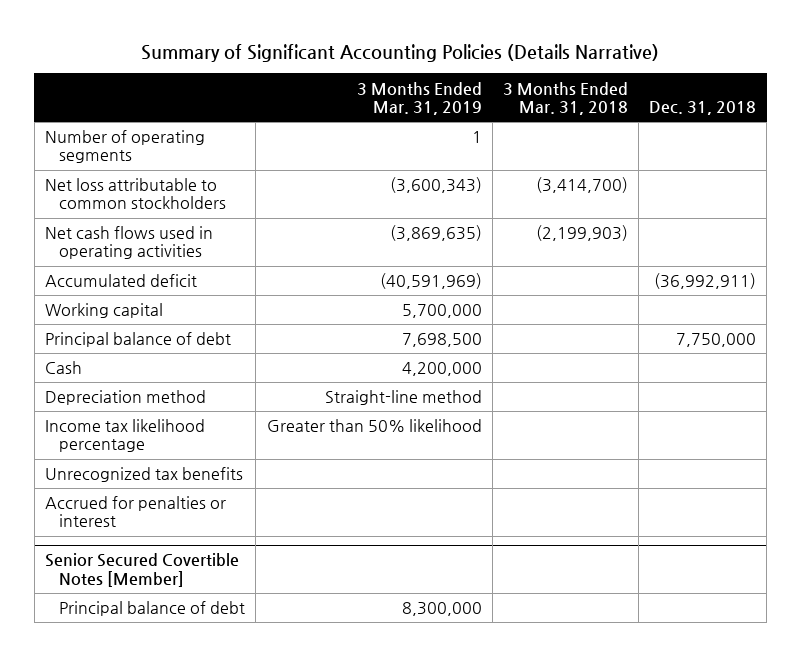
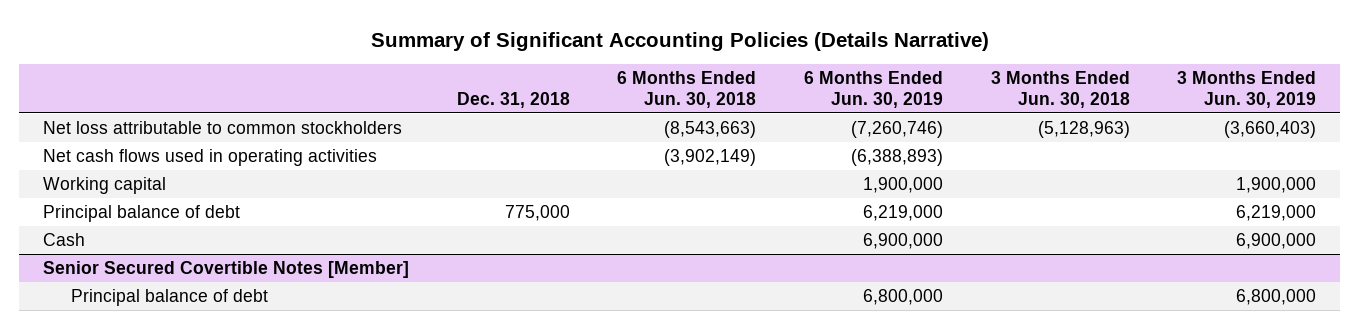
[356,81,482,115] 3 Months Ended Mar. 31, 2019 -> none
[502,81,628,115] 3 Months Ended Mar. 31, 2018 -> none
none -> [617,71,757,108] 6 Months Ended Jun. 30, 2018
none -> [804,71,944,108] 6 Months Ended Jun. 30, 2019
none -> [990,71,1130,108] 3 Months Ended Jun. 30, 2018
none -> [1177,71,1317,108] 3 Months Ended Jun. 30, 2019
[45,130,206,164] Number of operating segments -> none
[45,274,198,288] Accumulated deficit -> none
[675,333,756,348] 7,750,000 -> [504,205,570,222] 775,000
[45,390,207,406] Depreciation method -> none
[45,419,206,453] Income tax likelihood percentage -> none
[45,467,244,483] Unrecognized tax benefits -> none
[45,496,227,528] Accrued for penalties or interest -> none

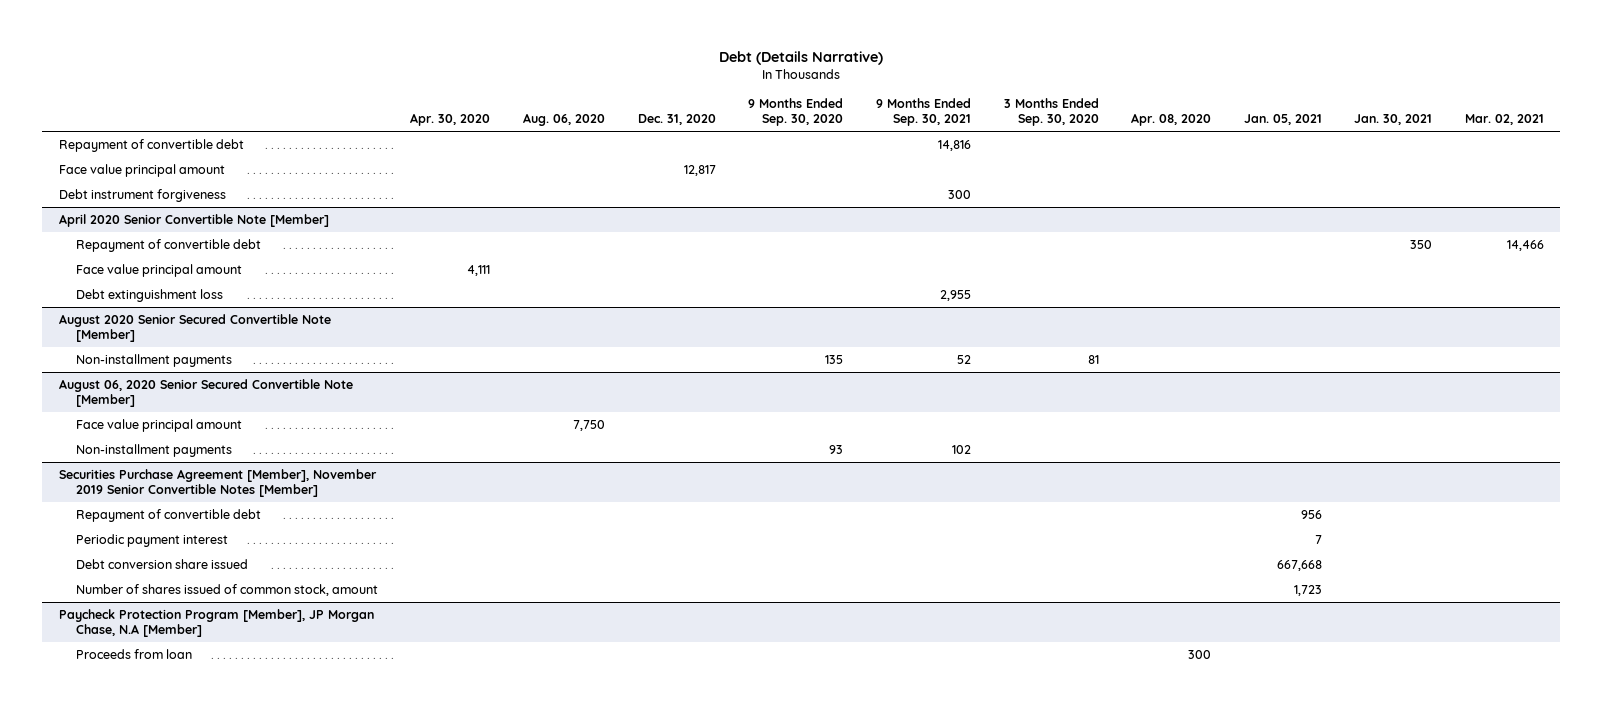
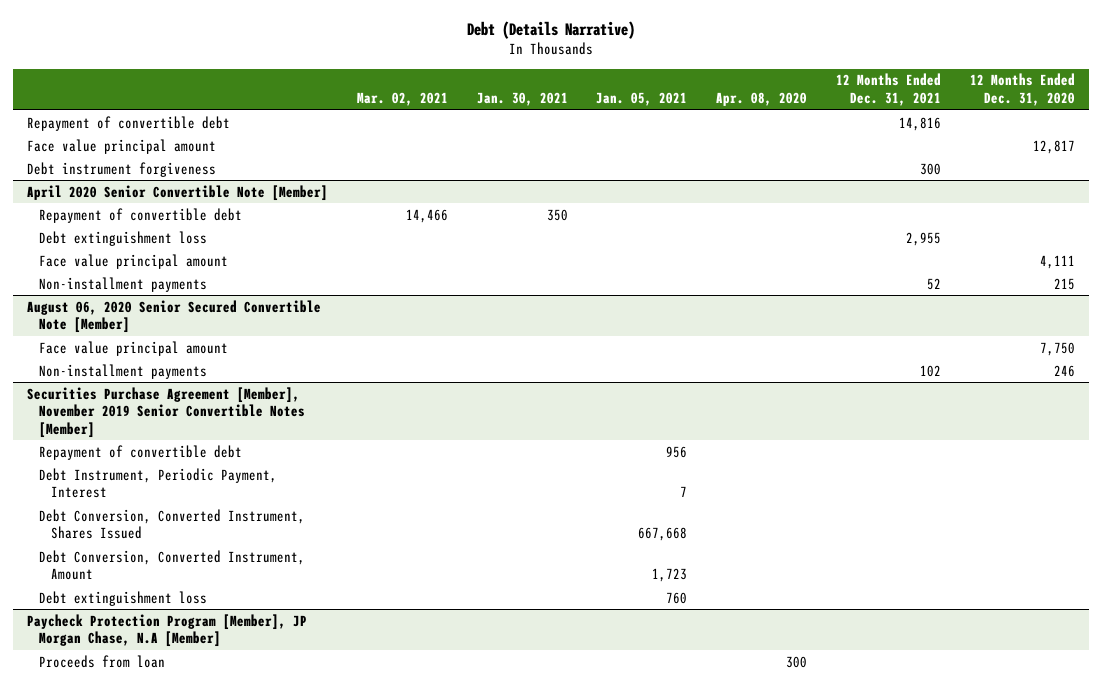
[410,113,491,127] Apr. 30, 2020 -> none
[523,113,606,127] Aug. 06, 2020 -> none
[637,114,716,126] Dec. 31, 2020 -> none
[748,97,844,127] 9 Months Ended Sep. 30, 2020 -> none
[875,97,971,127] 9 Months Ended Sep. 30, 2021 -> none
[1003,97,1099,127] 3 Months Ended Sep. 30, 2020 -> none
none -> [836,73,942,106] 12 Months Ended Dec. 31, 2021
none -> [969,73,1075,106] 12 Months Ended Dec. 31, 2020
[58,313,331,343] August 2020 Senior Secured Convertible Note [Member] -> none
[75,353,232,367] Non-installment payments -> none
[75,263,242,277] Face value principal amount -> [39,253,229,269] Face value principal amount
none -> [39,276,208,292] Non-installment payments
[75,533,228,547] Periodic payment interest -> [39,467,278,499] Debt Instrument, Periodic Payment, Interest
[75,558,248,569] Debt conversion share issued -> [39,508,306,540] Debt Conversion, Converted Instrument, Shares Issued
[75,583,378,596] Number of shares issued of common stock, amount -> [39,549,306,581] Debt Conversion, Converted Instrument, Amount
none -> [39,590,208,606] Debt extinguishment loss

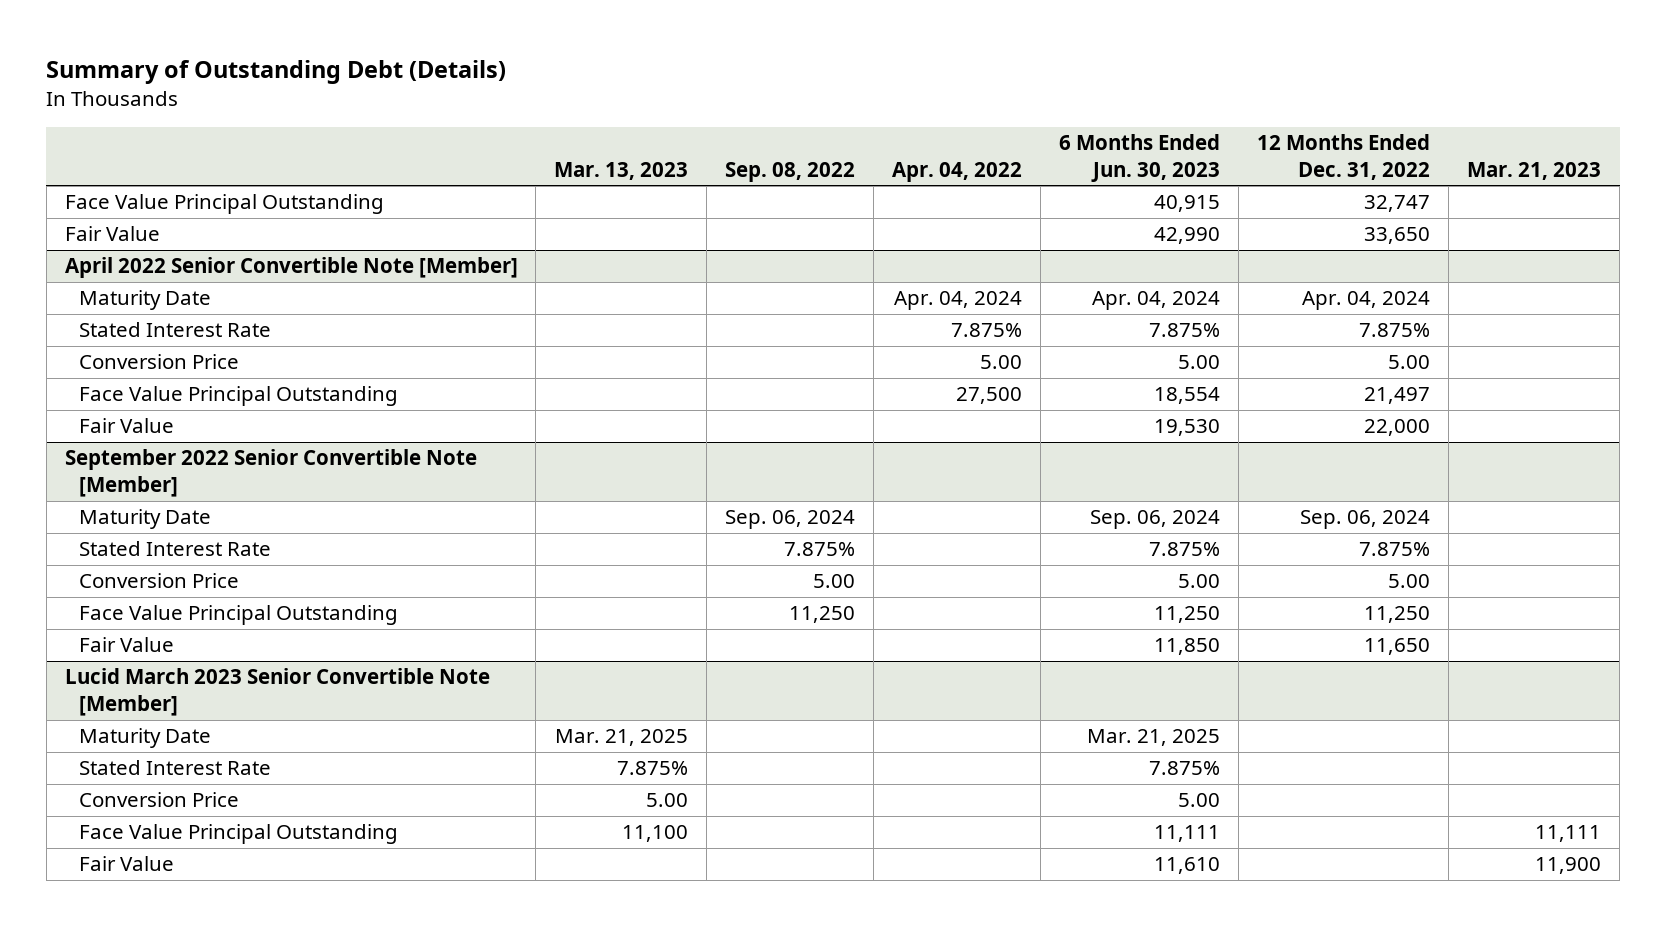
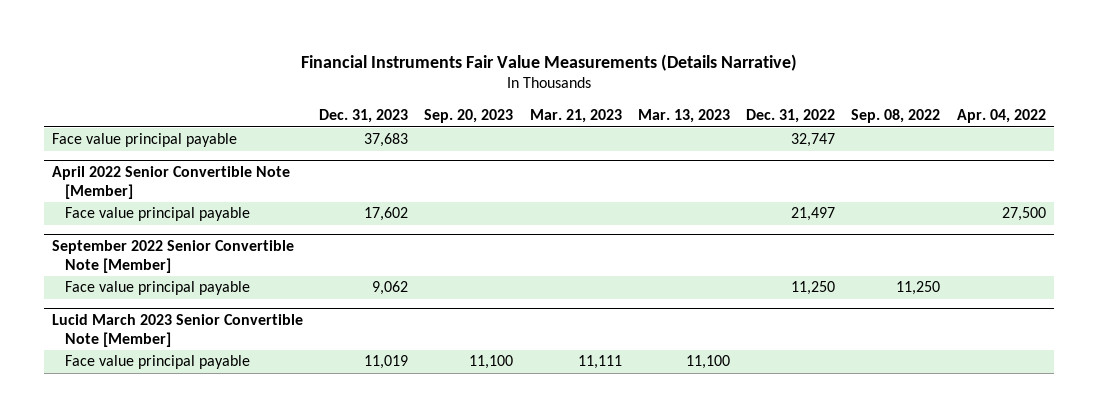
[46,60,507,85] Summary of Outstanding Debt (Details) -> [300,53,797,71] Financial Instruments Fair Value Measurements (Details Narrative)
[1059,133,1221,182] 6 Months Ended Jun. 30, 2023 -> none
[1257,133,1431,180] 12 Months Ended Dec. 31, 2022 -> none
none -> [319,109,409,124] Dec. 31, 2023
none -> [424,109,514,124] Sep. 20, 2023
none -> [746,109,836,124] Dec. 31, 2022
[64,226,160,242] Fair Value -> none
[64,194,384,215] Face Value Principal Outstanding -> [51,133,237,148] Face value principal payable
[79,290,212,311] Maturity Date -> none
[79,322,272,338] Stated Interest Rate -> none
[79,354,240,370] Conversion Price -> none
[79,418,175,434] Fair Value -> none
[79,386,399,407] Face Value Principal Outstanding -> [65,207,251,222] Face value principal payable
[79,509,212,530] Maturity Date -> none
[79,541,272,557] Stated Interest Rate -> none
[79,573,240,589] Conversion Price -> none
[79,637,175,653] Fair Value -> none
[79,605,399,626] Face Value Principal Outstanding -> [65,281,251,296] Face value principal payable
[79,728,212,749] Maturity Date -> none
[79,760,272,776] Stated Interest Rate -> none
[79,792,240,808] Conversion Price -> none
[79,856,175,872] Fair Value -> none
[79,824,399,845] Face Value Principal Outstanding -> [65,355,251,370] Face value principal payable

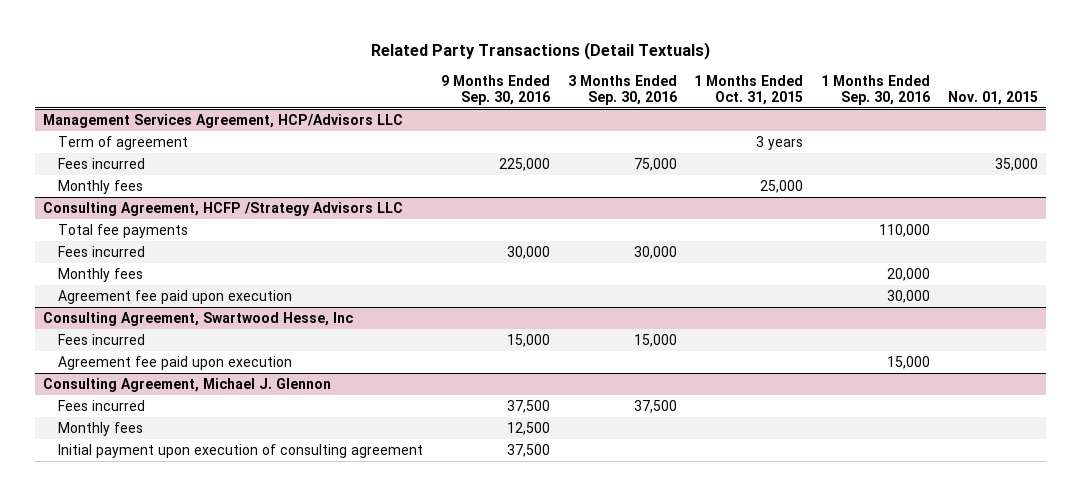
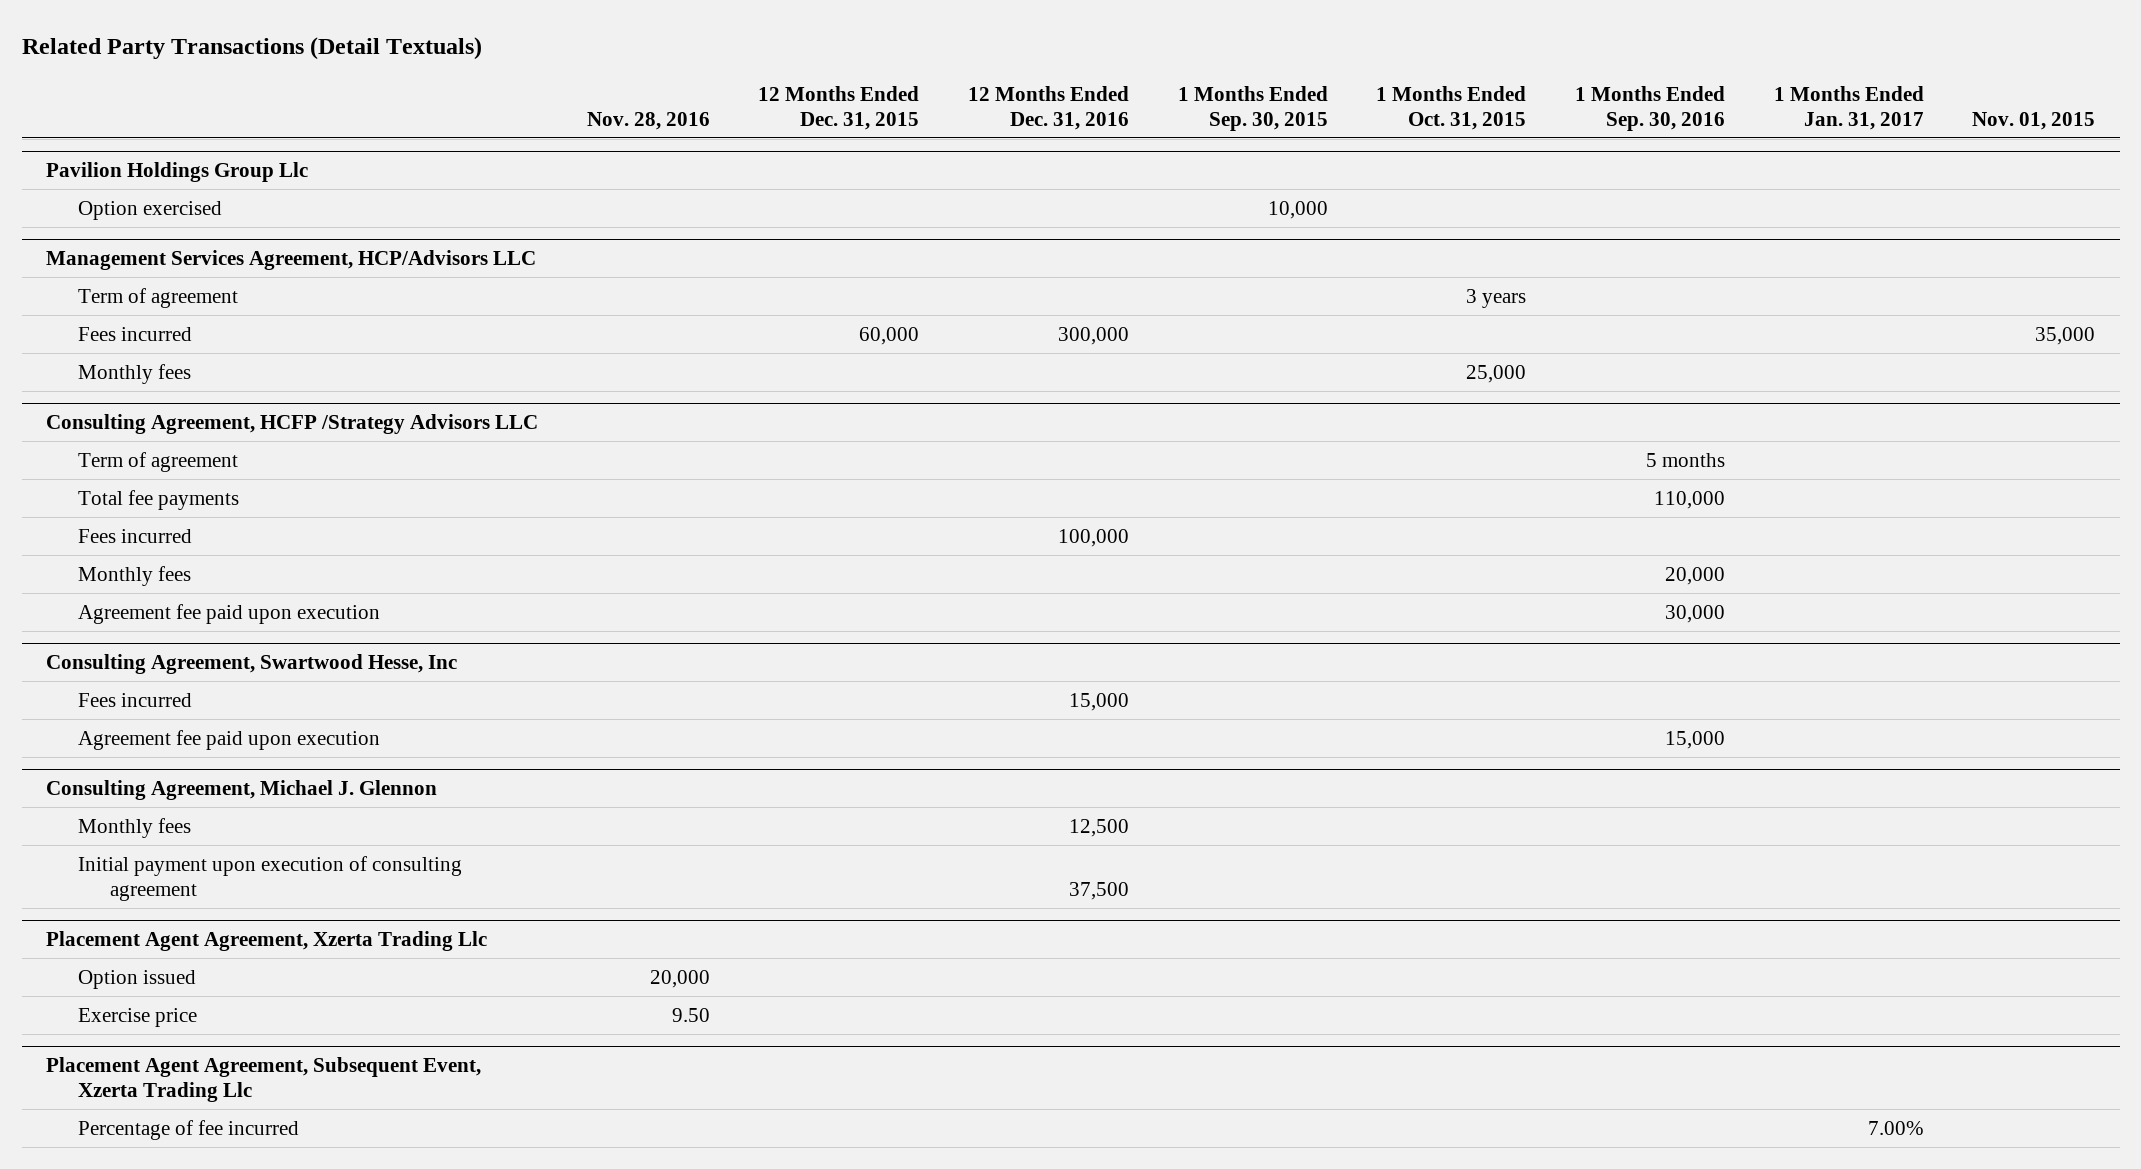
[440,74,550,105] 9 Months Ended Sep. 30, 2016 -> none
[567,74,677,105] 3 Months Ended Sep. 30, 2016 -> none
none -> [586,111,710,130] Nov. 28, 2016
none -> [758,85,920,130] 12 Months Ended Dec. 31, 2015
none -> [968,85,1130,130] 12 Months Ended Dec. 31, 2016
none -> [1177,85,1328,131] 1 Months Ended Sep. 30, 2015
none -> [1773,85,1924,130] 1 Months Ended Jan. 31, 2017
none -> [45,162,308,183] Pavilion Holdings Group Llc
none -> [78,200,223,220] Option exercised
none -> [78,451,239,472] Term of agreement
[58,399,146,411] Fees incurred -> none
none -> [45,931,487,952] Placement Agent Agreement, Xzerta Trading Llc
none -> [78,969,197,989] Option issued
none -> [78,1007,198,1027] Exercise price
none -> [45,1057,481,1103] Placement Agent Agreement, Subsequent Event, Xzerta Trading Llc
none -> [78,1119,300,1140] Percentage of fee incurred

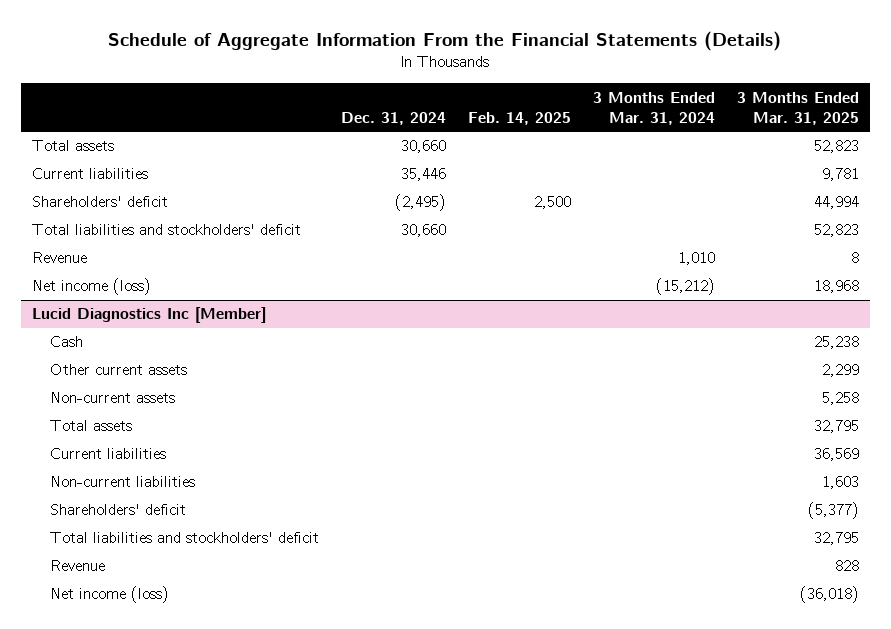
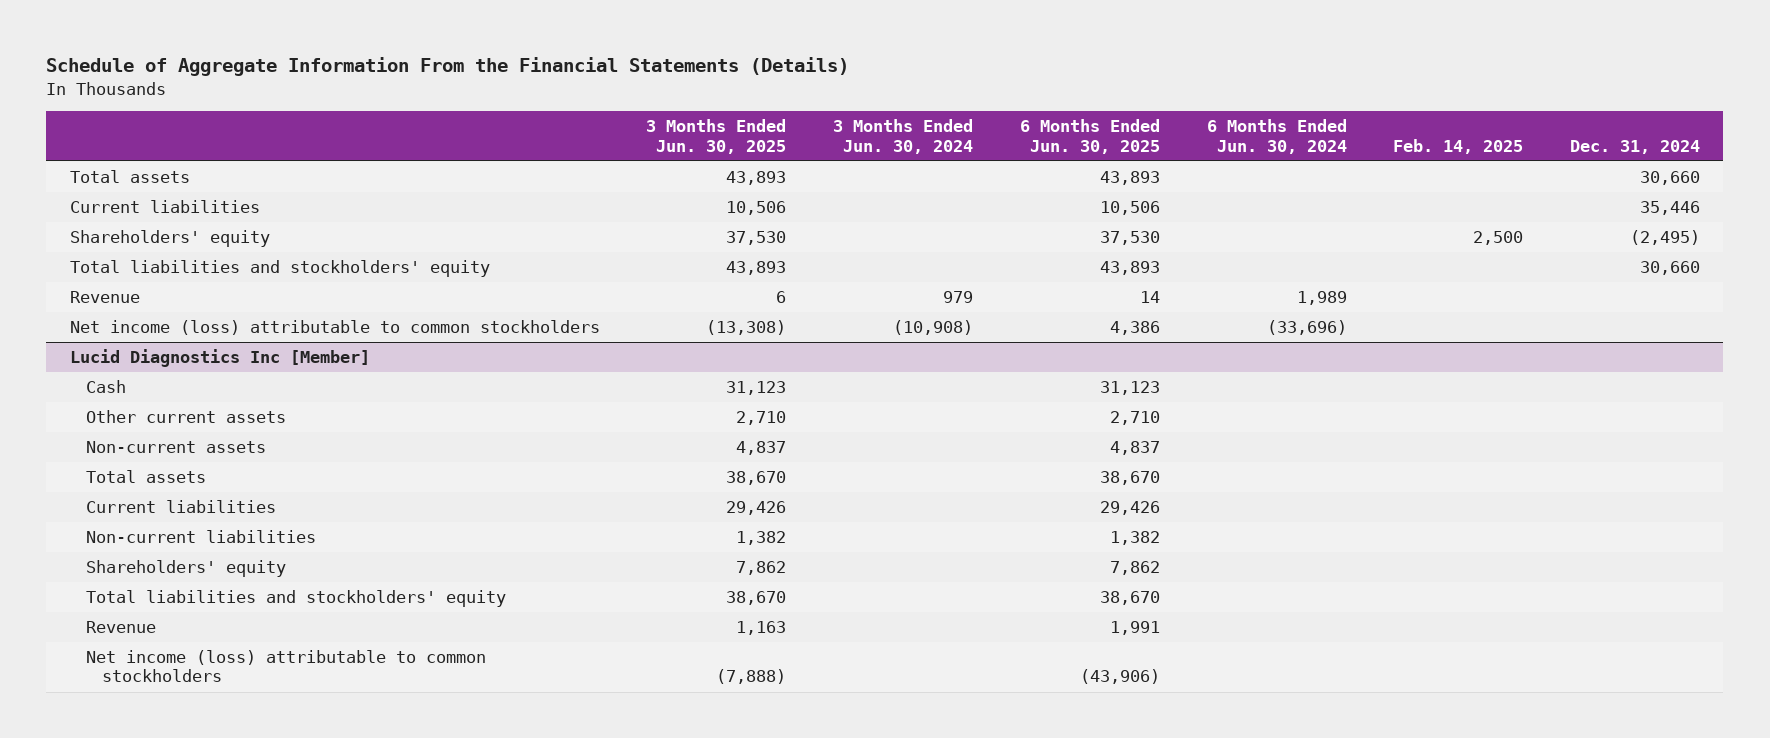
[592,91,715,125] 3 Months Ended Mar. 31, 2024 -> none
[736,91,859,125] 3 Months Ended Mar. 31, 2025 -> none
none -> [646,119,787,154] 3 Months Ended Jun. 30, 2025
none -> [833,119,974,154] 3 Months Ended Jun. 30, 2024
none -> [1019,119,1160,154] 6 Months Ended Jun. 30, 2025
none -> [1206,119,1347,154] 6 Months Ended Jun. 30, 2024
[32,196,169,208] Shareholders' deficit -> [69,230,270,248] Shareholders' equity
[32,224,302,236] Total liabilities and stockholders' deficit -> [69,260,490,278] Total liabilities and stockholders' equity
[32,278,152,296] Net income (loss) -> none
none -> [69,320,600,336] Net income (loss) attributable to common stockholders
[50,504,187,516] Shareholders' deficit -> [85,560,286,578] Shareholders' equity
[50,532,320,544] Total liabilities and stockholders' deficit -> [85,590,506,608] Total liabilities and stockholders' equity
[50,586,170,604] Net income (loss) -> none
none -> [85,650,486,683] Net income (loss) attributable to common stockholders

